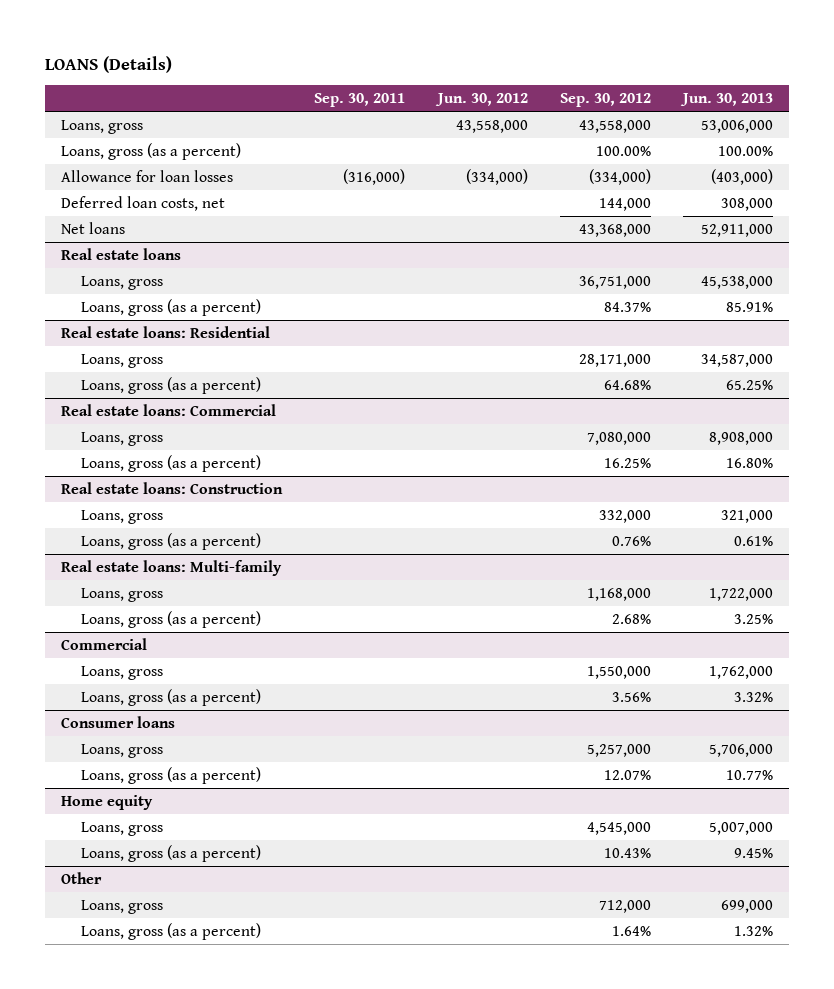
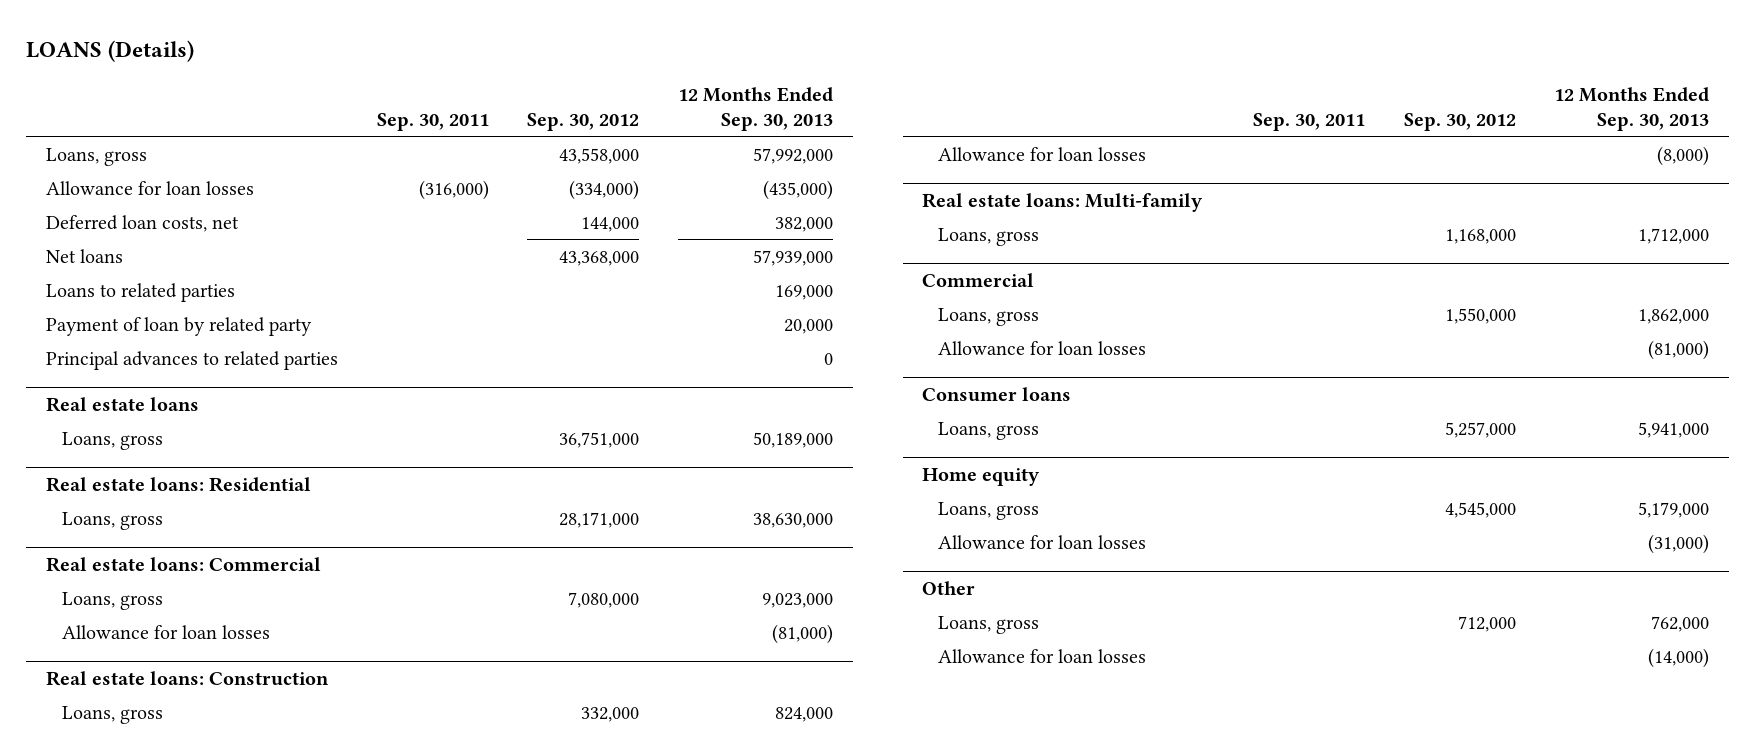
[434,93,528,107] Jun. 30, 2012 -> none
[680,93,774,107] Jun. 30, 2013 -> none
none -> [678,86,834,131] 12 Months Ended Sep. 30, 2013
[61,142,242,160] Loans, gross (as a percent) -> none
none -> [45,282,235,302] Loans to related parties
none -> [45,316,312,336] Payment of loan by related party
none -> [45,350,338,370] Principal advances to related parties
[81,298,262,316] Loans, gross (as a percent) -> none
[81,376,262,394] Loans, gross (as a percent) -> none
[81,454,262,472] Loans, gross (as a percent) -> none
none -> [62,624,271,639] Allowance for loan losses
[81,532,262,550] Loans, gross (as a percent) -> none
none -> [938,146,1147,161] Allowance for loan losses
[81,610,262,628] Loans, gross (as a percent) -> none
[81,688,262,706] Loans, gross (as a percent) -> none
none -> [938,340,1147,355] Allowance for loan losses
[81,766,262,784] Loans, gross (as a percent) -> none
[81,844,262,862] Loans, gross (as a percent) -> none
none -> [938,534,1147,549] Allowance for loan losses
[81,922,262,940] Loans, gross (as a percent) -> none
none -> [938,648,1147,663] Allowance for loan losses

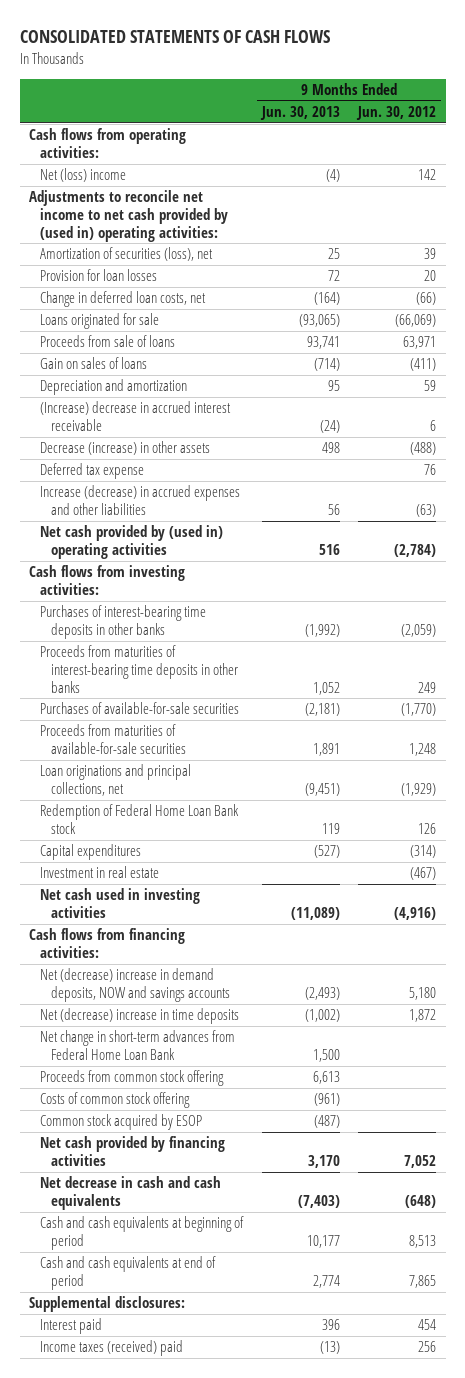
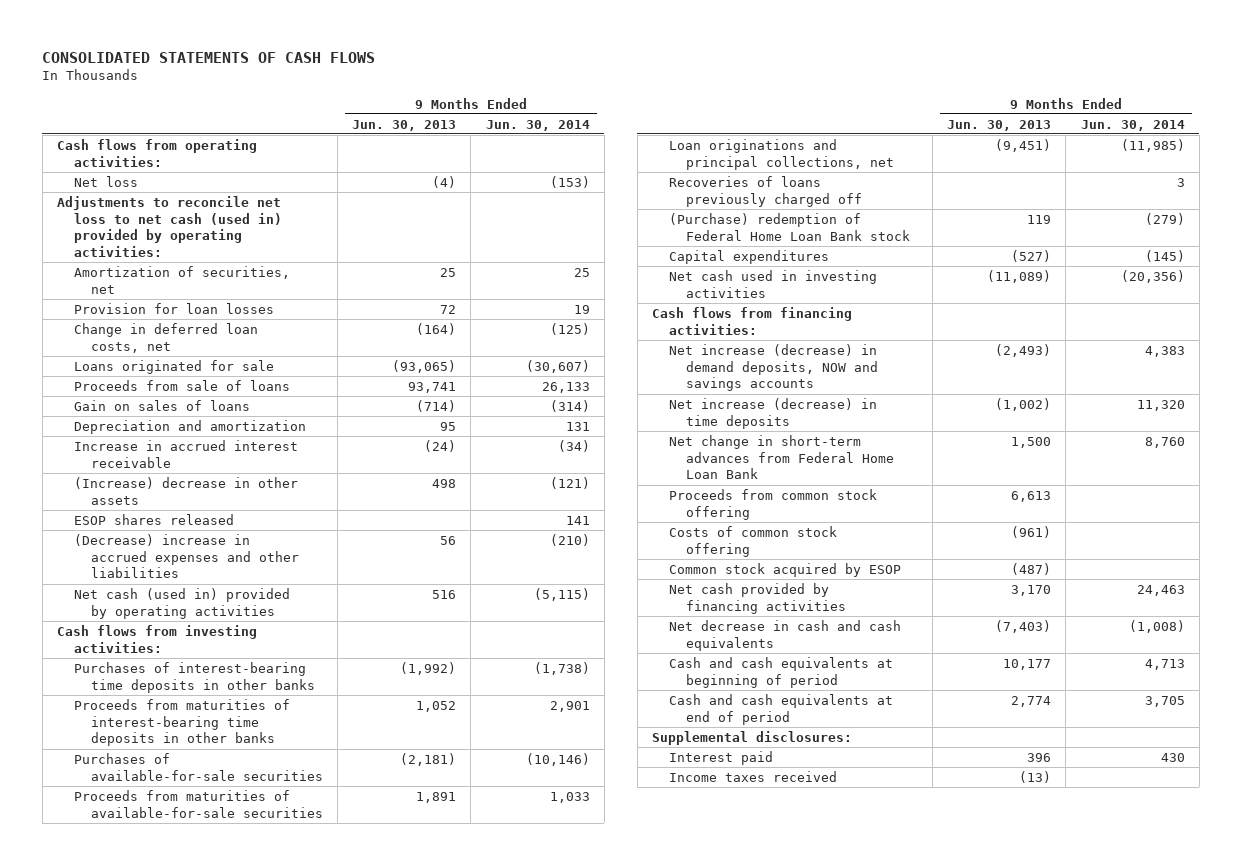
[356,106,437,121] Jun. 30, 2012 -> none
none -> [485,119,590,131] Jun. 30, 2014
[40,168,127,183] Net (loss) income -> [73,175,138,187] Net loss
[28,190,229,242] Adjustments to reconcile net income to net cash provided by (used in) operating activities: -> [57,195,282,258] Adjustments to reconcile net loss to net cash (used in) provided by operating activities:
[40,247,214,262] Amortization of securities (loss), net -> [73,265,290,294] Amortization of securities, net
[40,463,145,480] Deferred tax expense -> none
[40,401,232,431] (Increase) decrease in accrued interest receivable -> [73,439,298,468] Increase in accrued interest receivable
[40,441,211,456] Decrease (increase) in other assets -> [73,476,298,505] (Increase) decrease in other assets
none -> [73,513,234,525] ESOP shares released
[40,485,241,515] Increase (decrease) in accrued expenses and other liabilities -> [73,533,299,579] (Decrease) increase in accrued expenses and other liabilities
[40,525,224,559] Net cash provided by (used in) operating activities -> [73,587,290,619] Net cash (used in) provided by operating activities
none -> [668,175,862,207] Recoveries of loans previously charged off
[40,804,240,834] Redemption of Federal Home Loan Bank stock -> [668,212,910,241] (Purchase) redemption of Federal Home Loan Bank stock
[40,866,160,879] Investment in real estate -> none
[40,968,231,1002] Net (decrease) increase in demand deposits, NOW and savings accounts -> [668,343,878,392] Net increase (decrease) in demand deposits, NOW and savings accounts
[40,1008,240,1025] Net (decrease) increase in time deposits -> [668,397,877,429] Net increase (decrease) in time deposits
[40,1340,184,1357] Income taxes (received) paid -> [668,770,837,782] Income taxes received

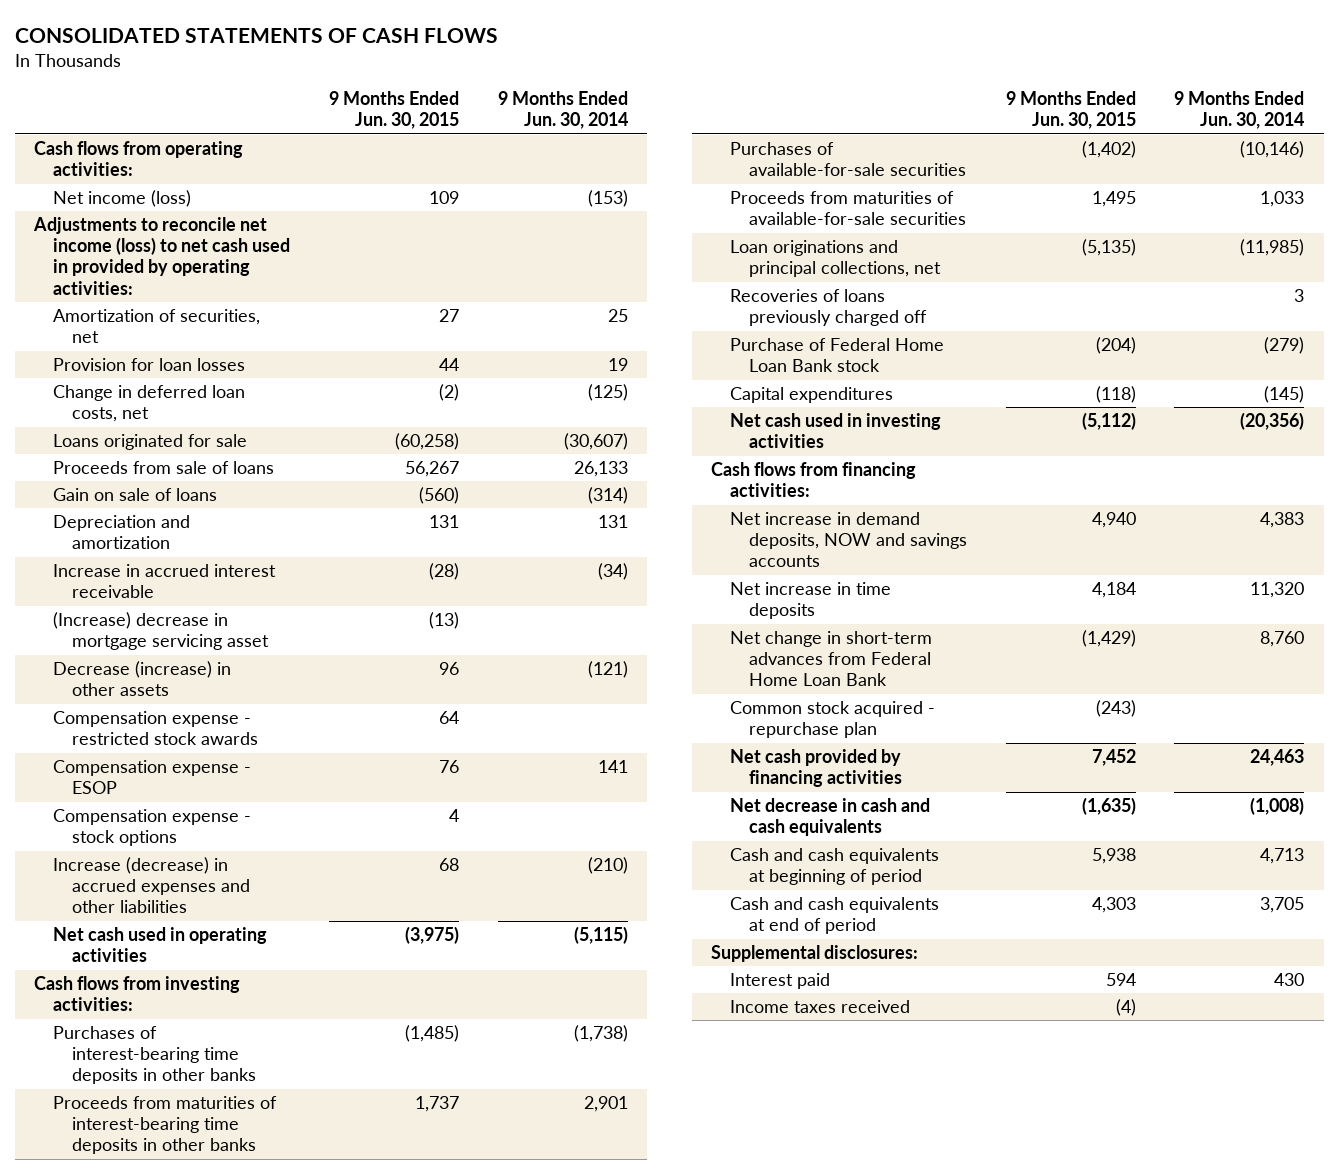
[352,119,457,131] Jun. 30, 2013 -> none
none -> [328,91,459,130] 9 Months Ended Jun. 30, 2015
[73,175,138,187] Net loss -> [53,190,192,208] Net income (loss)
[57,195,282,258] Adjustments to reconcile net loss to net cash (used in) provided by operating activities: -> [33,217,291,295] Adjustments to reconcile net income (loss) to net cash used in provided by operating activities:
[73,399,250,411] Gain on sales of loans -> [53,488,218,502] Gain on sale of loans
none -> [53,612,270,651] (Increase) decrease in mortgage servicing asset
[73,476,298,505] (Increase) decrease in other assets -> [53,661,232,697] Decrease (increase) in other assets
none -> [53,711,259,746] Compensation expense - restricted stock awards
[73,513,234,525] ESOP shares released -> [53,760,252,795] Compensation expense - ESOP
none -> [53,809,252,847] Compensation expense - stock options
[73,533,299,579] (Decrease) increase in accrued expenses and other liabilities -> [53,857,251,914] Increase (decrease) in accrued expenses and other liabilities
[73,587,290,619] Net cash (used in) provided by operating activities -> [53,927,268,963] Net cash used in operating activities
[668,212,910,241] (Purchase) redemption of Federal Home Loan Bank stock -> [729,338,944,373] Purchase of Federal Home Loan Bank stock
[668,343,878,392] Net increase (decrease) in demand deposits, NOW and savings accounts -> [729,512,967,568] Net increase in demand deposits, NOW and savings accounts
[668,397,877,429] Net increase (decrease) in time deposits -> [729,582,891,620] Net increase in time deposits
[668,488,877,520] Proceeds from common stock offering -> none
[668,525,837,557] Costs of common stock offering -> none
[668,562,901,577] Common stock acquired by ESOP -> none
none -> [729,701,935,739] Common stock acquired - repurchase plan

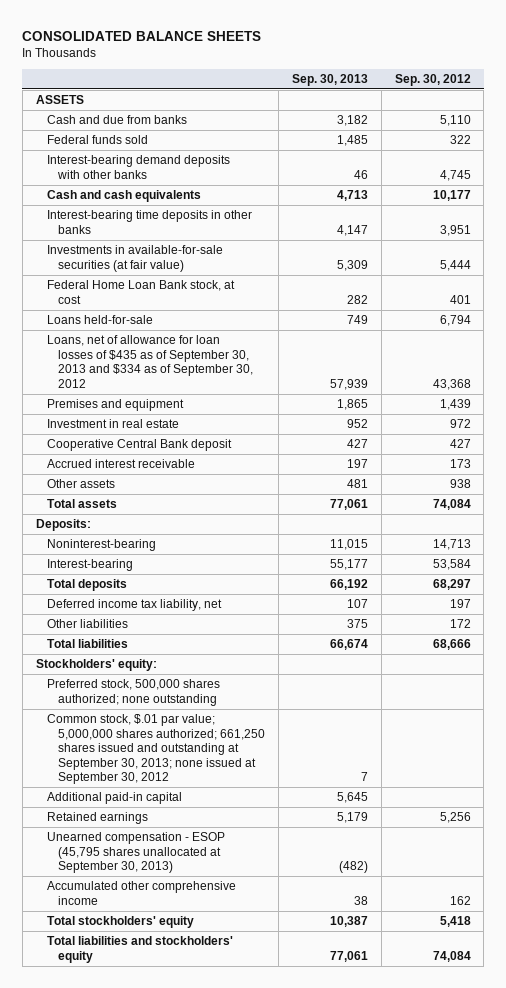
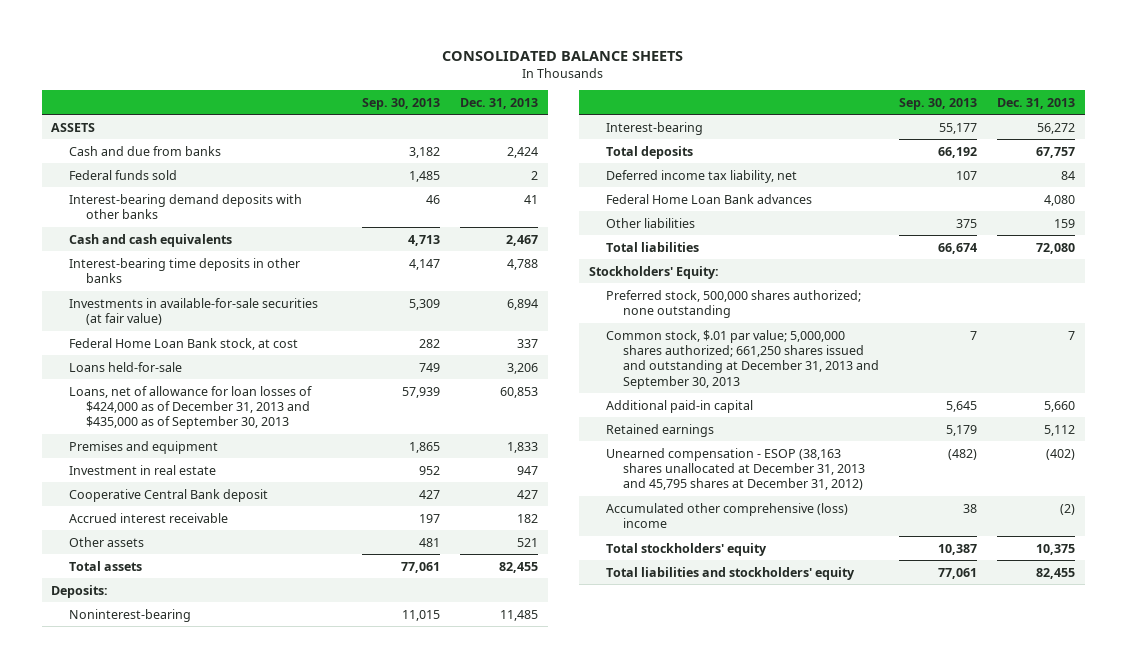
[394,74,471,87] Sep. 30, 2012 -> none
none -> [459,97,538,109] Dec. 31, 2013
[46,335,254,388] Loans, net of allowance for loan losses of $435 as of September 30, 2013 and $334 as of September 30, 2012 -> [68,385,312,430] Loans, net of allowance for loan losses of $424,000 as of December 31, 2013 and $435,000 as of September 30, 2013
none -> [605,193,812,204] Federal Home Loan Bank advances
[35,659,157,672] Stockholders' equity: -> [588,265,719,279] Stockholders' Equity:
[46,714,266,785] Common stock, $.01 par value; 5,000,000 shares authorized; 661,250 shares issued and outstanding at September 30, 2013; none issued at September 30, 2012 -> [605,329,880,389] Common stock, $.01 par value; 5,000,000 shares authorized; 661,250 shares issued and outstanding at December 31, 2013 and September 30, 2013
[46,832,225,874] Unearned compensation - ESOP (45,795 shares unallocated at September 30, 2013) -> [605,447,866,491] Unearned compensation - ESOP (38,163 shares unallocated at December 31, 2013 and 45,795 shares at December 31, 2012)
[46,881,236,905] Accumulated other comprehensive income -> [605,502,848,528] Accumulated other comprehensive (loss) income

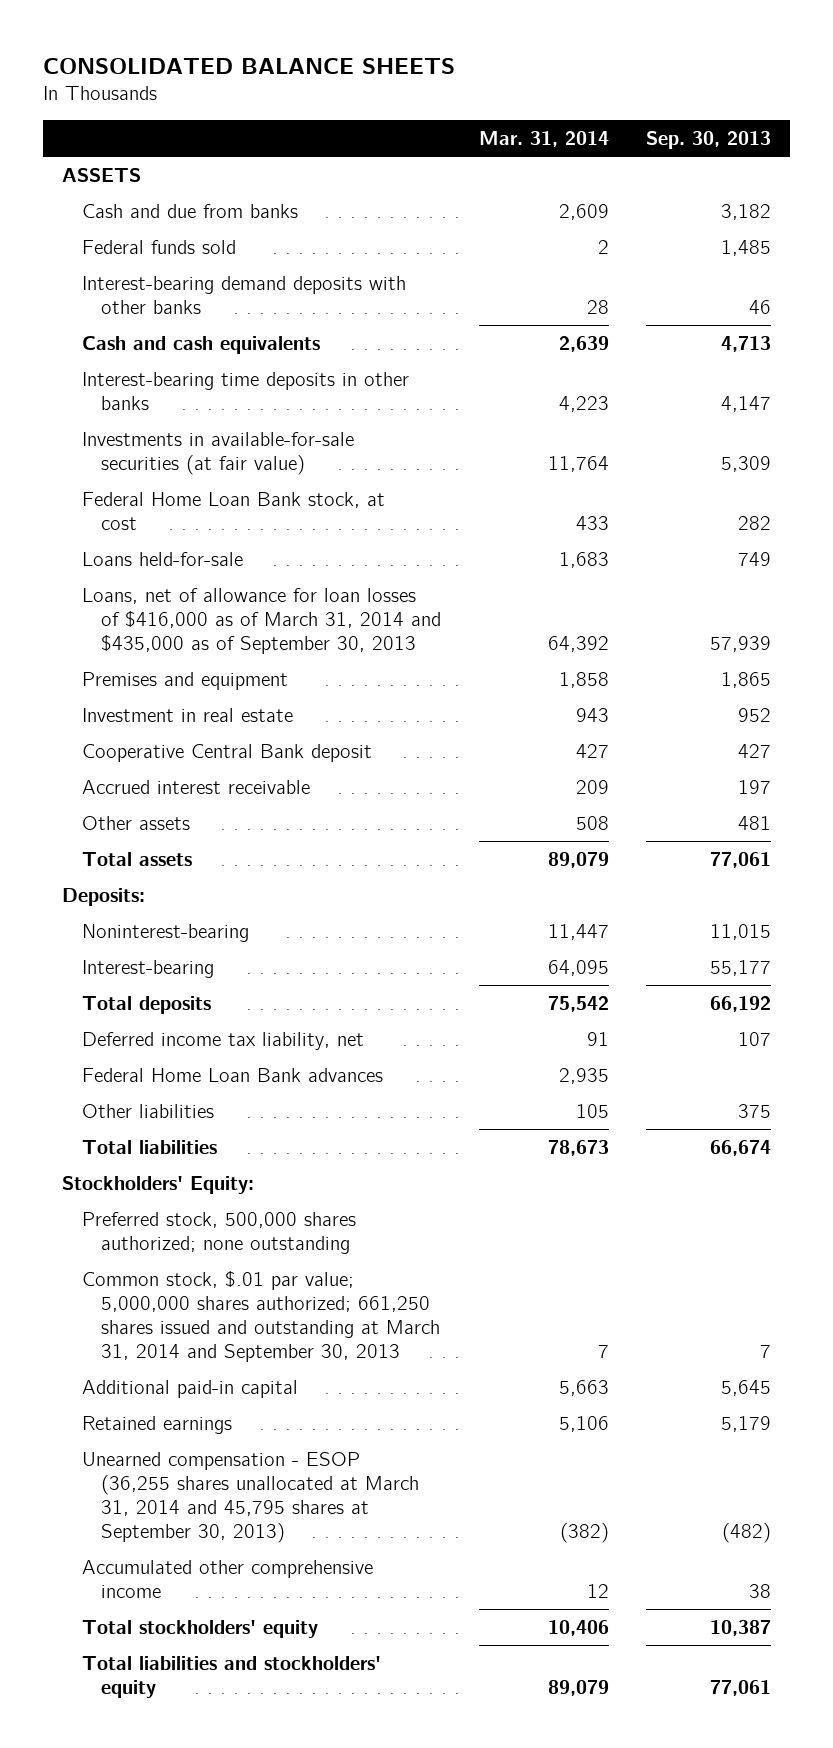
[459,97,538,109] Dec. 31, 2013 -> none
none -> [478,130,609,147] Mar. 31, 2014
[68,385,312,430] Loans, net of allowance for loan losses of $424,000 as of December 31, 2013 and $435,000 as of September 30, 2013 -> [81,587,441,654] Loans, net of allowance for loan losses of $416,000 as of March 31, 2014 and $435,000 as of September 30, 2013
[605,329,880,389] Common stock, $.01 par value; 5,000,000 shares authorized; 661,250 shares issued and outstanding at December 31, 2013 and September 30, 2013 -> [81,1270,440,1362] Common stock, $.01 par value; 5,000,000 shares authorized; 661,250 shares issued and outstanding at March 31, 2014 and September 30, 2013
[605,447,866,491] Unearned compensation - ESOP (38,163 shares unallocated at December 31, 2013 and 45,795 shares at December 31, 2012) -> [81,1451,419,1543] Unearned compensation - ESOP (36,255 shares unallocated at March 31, 2014 and 45,795 shares at September 30, 2013)
[605,502,848,528] Accumulated other comprehensive (loss) income -> [81,1559,373,1598] Accumulated other comprehensive income

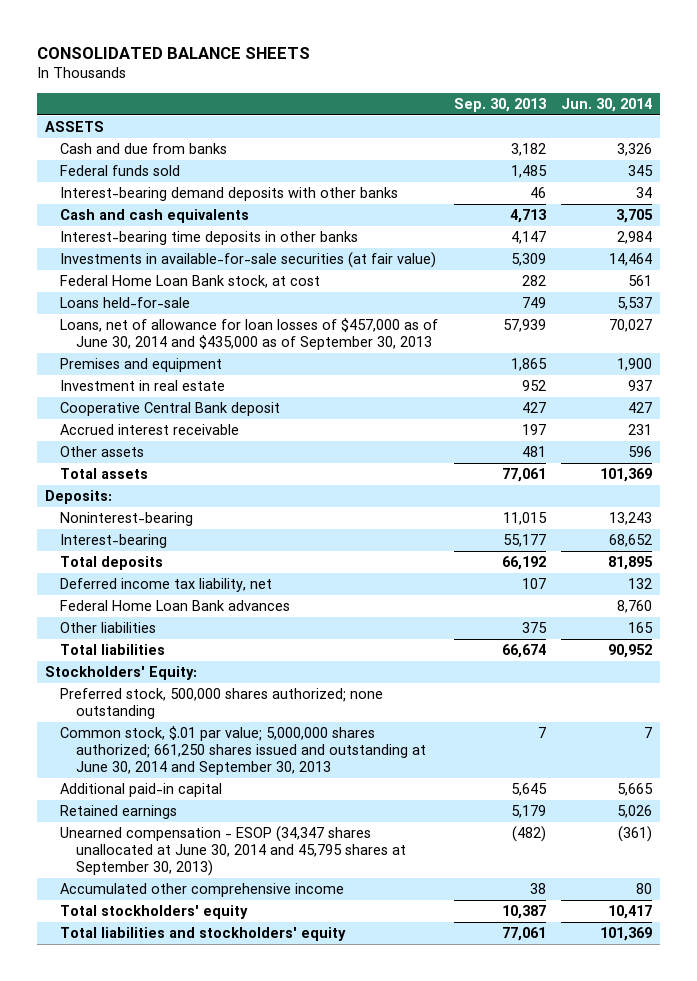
[478,130,609,147] Mar. 31, 2014 -> none
none -> [561,97,653,112] Jun. 30, 2014
[81,587,441,654] Loans, net of allowance for loan losses of $416,000 as of March 31, 2014 and $435,000 as of September 30, 2013 -> [60,318,439,351] Loans, net of allowance for loan losses of $457,000 as of June 30, 2014 and $435,000 as of September 30, 2013
[81,1270,440,1362] Common stock, $.01 par value; 5,000,000 shares authorized; 661,250 shares issued and outstanding at March 31, 2014 and September 30, 2013 -> [60,726,426,776] Common stock, $.01 par value; 5,000,000 shares authorized; 661,250 shares issued and outstanding at June 30, 2014 and September 30, 2013
[81,1451,419,1543] Unearned compensation - ESOP (36,255 shares unallocated at March 31, 2014 and 45,795 shares at September 30, 2013) -> [60,826,406,877] Unearned compensation - ESOP (34,347 shares unallocated at June 30, 2014 and 45,795 shares at September 30, 2013)

